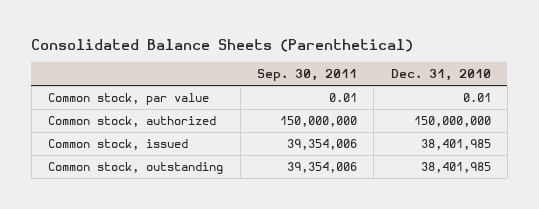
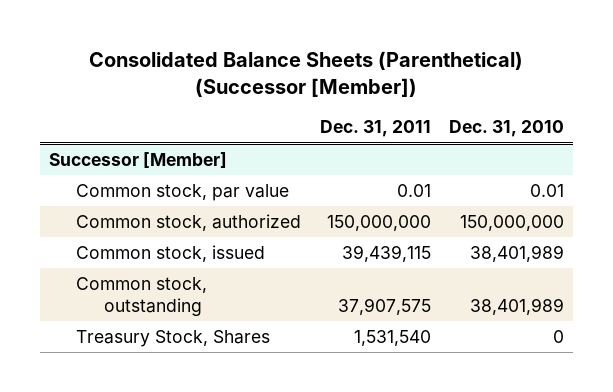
[31,38,414,52] Consolidated Balance Sheets (Parenthetical) -> [89,51,524,98] Consolidated Balance Sheets (Parenthetical) (Successor [Member])
[256,69,357,82] Sep. 30, 2011 -> none
none -> [319,120,431,138] Dec. 31, 2011
none -> [49,151,228,168] Successor [Member]
[420,139,491,151] 38,401,985 -> [469,244,564,262] 38,401,989
[420,162,491,174] 38,401,985 -> [469,298,564,316] 38,401,989
none -> [76,329,271,347] Treasury Stock, Shares

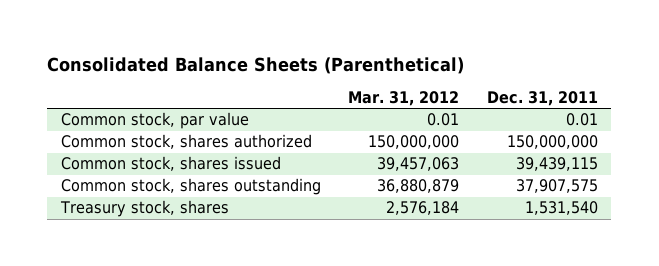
[89,51,524,98] Consolidated Balance Sheets (Parenthetical) (Successor [Member]) -> [47,57,465,75] Consolidated Balance Sheets (Parenthetical)
[448,120,564,138] Dec. 31, 2010 -> none
none -> [348,90,460,106] Mar. 31, 2012
[49,151,228,168] Successor [Member] -> none
[76,213,302,231] Common stock, authorized -> [61,134,313,150] Common stock, shares authorized
[76,244,266,262] Common stock, issued -> [61,156,282,172] Common stock, shares issued
[76,276,208,317] Common stock, outstanding -> [61,178,322,196] Common stock, shares outstanding
[76,329,271,347] Treasury Stock, Shares -> [60,200,230,218] Treasury stock, shares

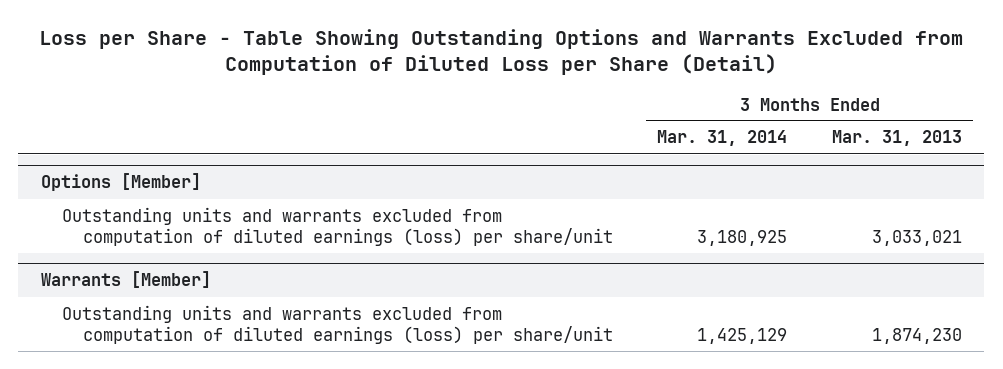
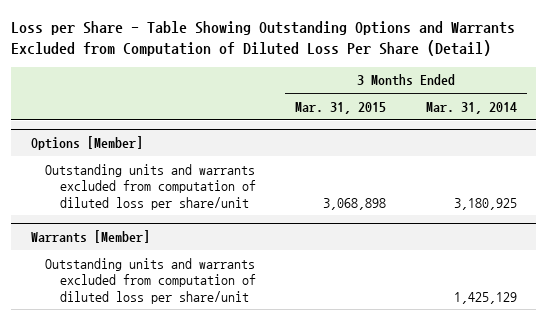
[39,28,964,76] Loss per Share - Table Showing Outstanding Options and Warrants Excluded from Computation of Diluted Loss per Share (Detail) -> [10,21,515,57] Loss per Share - Table Showing Outstanding Options and Warrants Excluded from Computation of Diluted Loss Per Share (Detail)
[832,130,963,147] Mar. 31, 2013 -> none
none -> [295,101,387,114] Mar. 31, 2015
[61,206,613,247] Outstanding units and warrants excluded from computation of diluted earnings (loss) per share/unit -> [45,163,256,210] Outstanding units and warrants excluded from computation of diluted loss per share/unit
[61,304,613,345] Outstanding units and warrants excluded from computation of diluted earnings (loss) per share/unit -> [45,257,256,304] Outstanding units and warrants excluded from computation of diluted loss per share/unit

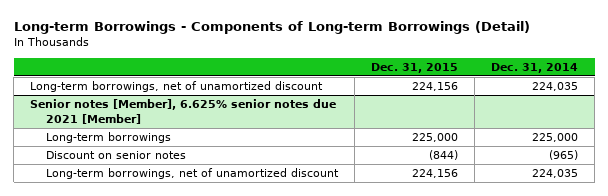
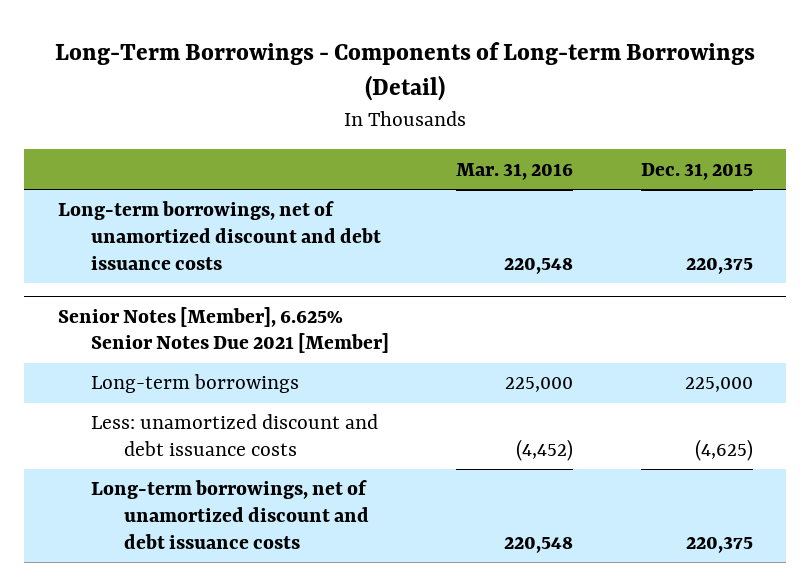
[13,21,530,35] Long-term Borrowings - Components of Long-term Borrowings (Detail) -> [55,41,756,102] Long-Term Borrowings - Components of Long-term Borrowings (Detail)
[491,62,579,73] Dec. 31, 2014 -> none
none -> [456,162,574,180] Mar. 31, 2016
[30,81,324,93] Long-term borrowings, net of unamortized discount -> [57,201,382,270] Long-term borrowings, net of unamortized discount and debt issuance costs
[412,82,459,92] 224,156 -> [685,256,753,274] 220,375
[30,99,337,124] Senior notes [Member], 6.625% senior notes due 2021 [Member] -> [57,306,390,354] Senior Notes [Member], 6.625% Senior Notes Due 2021 [Member]
[46,151,187,160] Discount on senior notes -> none
none -> [91,414,379,457] Less: unamortized discount and debt issuance costs
[46,168,340,180] Long-term borrowings, net of unamortized discount -> [91,480,370,549] Long-term borrowings, net of unamortized discount and debt issuance costs
[412,169,459,179] 224,156 -> [685,535,753,553] 220,375

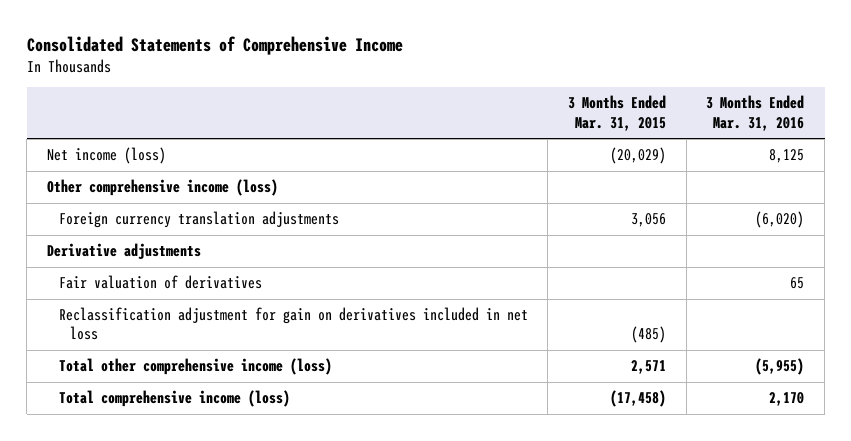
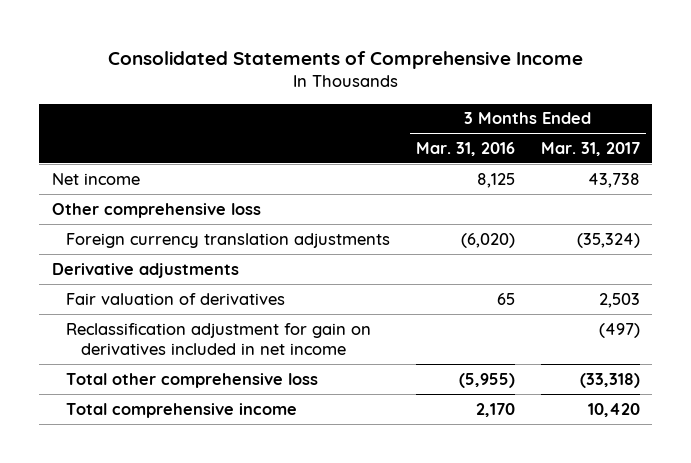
[568,95,667,131] 3 Months Ended Mar. 31, 2015 -> none
none -> [540,142,640,157] Mar. 31, 2017
[46,147,166,165] Net income (loss) -> [51,172,140,185] Net income
[46,179,278,197] Other comprehensive income (loss) -> [51,202,261,218] Other comprehensive loss
[58,307,528,341] Reclassification adjustment for gain on derivatives included in net loss -> [66,322,372,356] Reclassification adjustment for gain on derivatives included in net income
[58,358,332,376] Total other comprehensive income (loss) -> [66,372,319,388] Total other comprehensive loss
[58,390,290,408] Total comprehensive income (loss) -> [66,402,298,418] Total comprehensive income

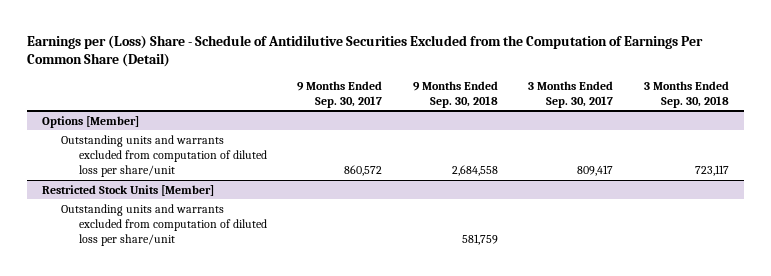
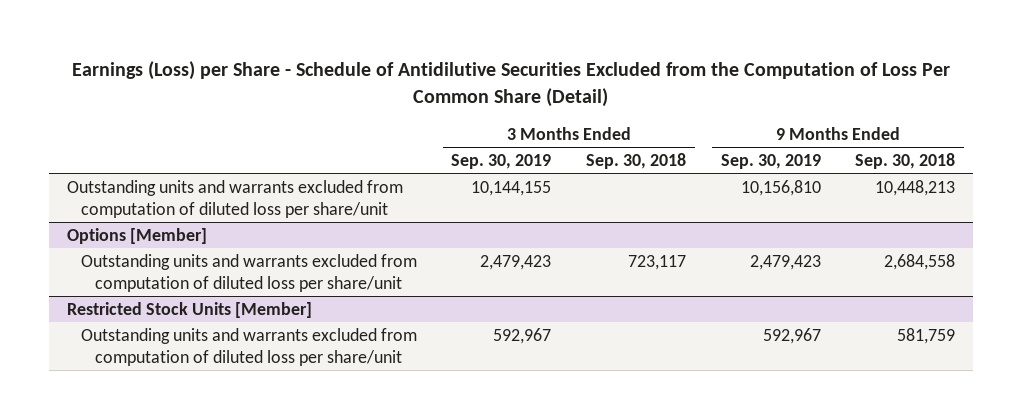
[27,34,704,68] Earnings per (Loss) Share - Schedule of Antidilutive Securities Excluded from the Computation of Earnings Per Common Share (Detail) -> [71,61,950,108] Earnings (Loss) per Share - Schedule of Antidilutive Securities Excluded from the Computation of Loss Per Common Share (Detail)
[297,80,383,108] 9 Months Ended Sep. 30, 2017 -> none
[528,80,614,108] 3 Months Ended Sep. 30, 2017 -> none
none -> [451,153,552,169] Sep. 30, 2019
none -> [720,153,821,169] Sep. 30, 2019
none -> [66,179,403,218] Outstanding units and warrants excluded from computation of diluted loss per share/unit

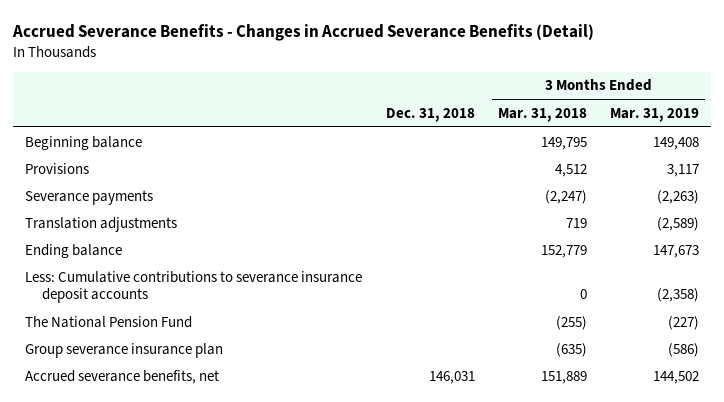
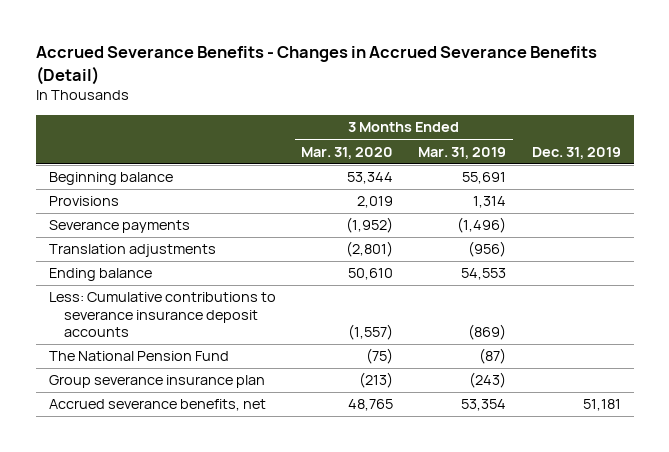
[385,107,475,122] Dec. 31, 2018 -> none
[497,107,587,122] Mar. 31, 2018 -> none
none -> [300,146,393,159] Mar. 31, 2020
none -> [531,146,621,159] Dec. 31, 2019
[653,136,700,150] 149,408 -> [462,172,507,185] 55,691
[667,163,700,177] 3,117 -> [473,196,507,209] 1,314
[657,189,700,204] (2,263) -> [457,217,507,234] (1,496)
[657,216,700,231] (2,589) -> [468,241,507,258] (956)
[653,244,700,258] 147,673 -> [461,268,507,281] 54,553
[657,288,700,303] (2,358) -> [468,324,507,341] (869)
[668,315,700,330] (227) -> [479,348,507,365] (87)
[668,342,700,357] (586) -> [469,372,507,389] (243)
[653,370,700,384] 144,502 -> [461,399,507,412] 53,354

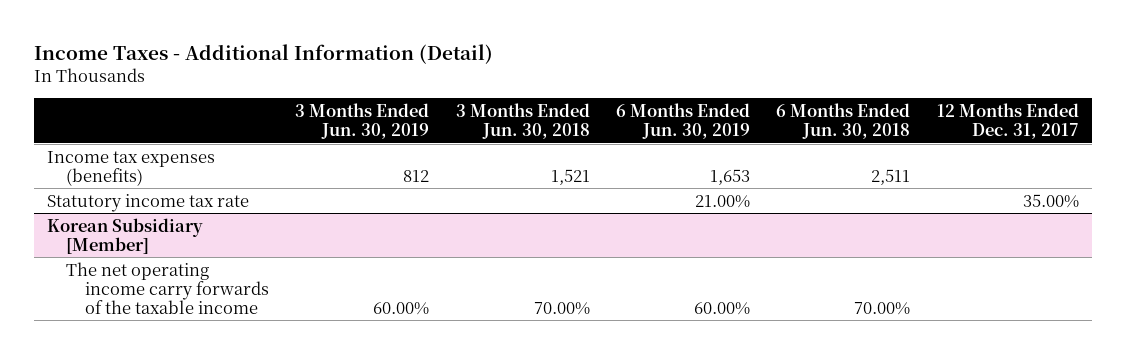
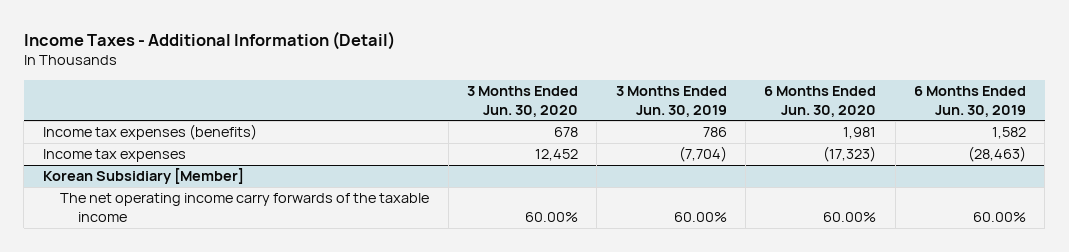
[455,102,590,139] 3 Months Ended Jun. 30, 2018 -> none
[776,102,911,139] 6 Months Ended Jun. 30, 2018 -> none
[936,102,1079,139] 12 Months Ended Dec. 31, 2017 -> none
none -> [467,86,579,117] 3 Months Ended Jun. 30, 2020
none -> [764,86,877,117] 6 Months Ended Jun. 30, 2020
[47,193,250,212] Statutory income tax rate -> none
[403,169,430,182] 812 -> [702,127,727,138] 786
[710,168,751,185] 1,653 -> [991,127,1026,140] 1,582
none -> [42,149,186,163] Income tax expenses

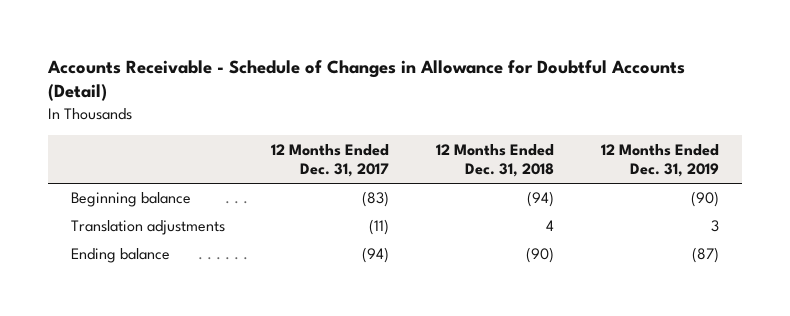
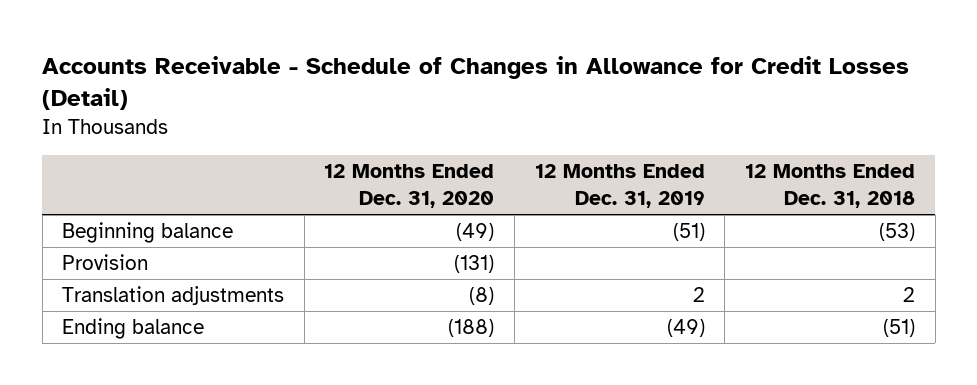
[46,59,685,102] Accounts Receivable - Schedule of Changes in Allowance for Doubtful Accounts (Detail) -> [42,56,910,111] Accounts Receivable - Schedule of Changes in Allowance for Credit Losses (Detail)
[271,143,390,178] 12 Months Ended Dec. 31, 2017 -> none
none -> [324,164,495,209] 12 Months Ended Dec. 31, 2020
[527,191,555,208] (94) -> [878,223,915,242] (53)
[690,191,719,208] (90) -> [672,223,705,242] (51)
none -> [62,254,149,271] Provision
[546,220,555,232] 4 -> [902,287,915,303] 2
[710,220,719,233] 3 -> [692,287,705,303] 2
[526,247,555,264] (90) -> [882,319,915,338] (51)
[691,247,719,264] (87) -> [666,319,705,338] (49)

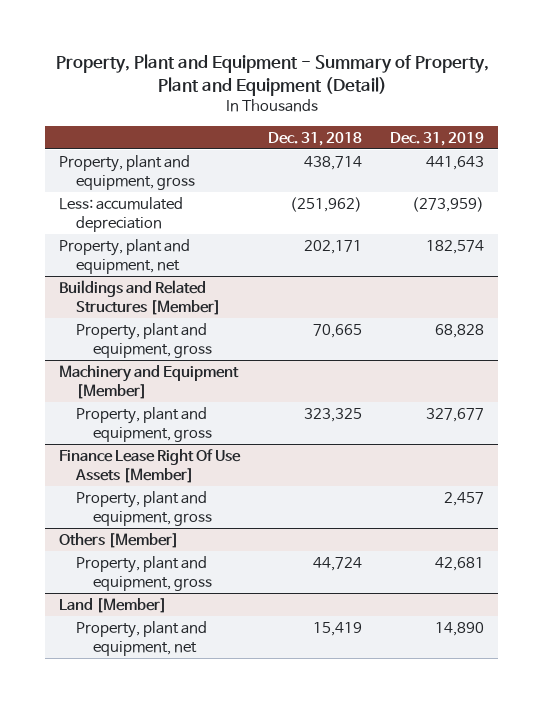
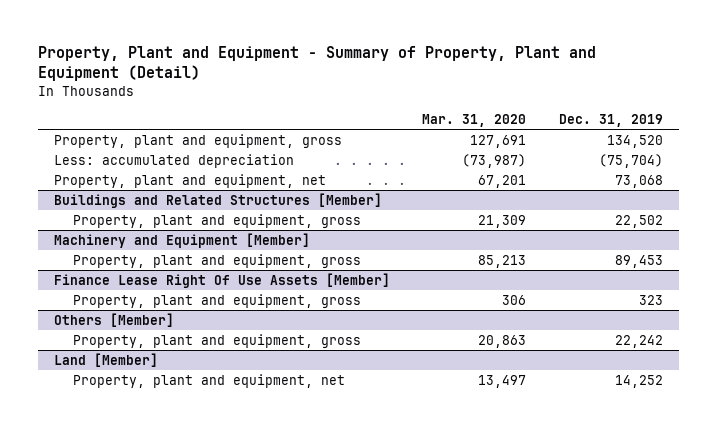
[268,131,363,146] Dec. 31, 2018 -> none
none -> [422,113,527,127] Mar. 31, 2020
[426,155,485,170] 441,643 -> [606,134,663,148] 134,520
[412,196,485,212] (273,959) -> [598,153,663,168] (75,704)
[426,239,485,254] 182,574 -> [614,174,663,188] 73,068
[435,323,485,338] 68,828 -> [614,214,663,228] 22,502
[426,407,485,422] 327,677 -> [614,254,663,268] 89,453
[444,491,485,506] 2,457 -> [638,294,663,305] 323
[435,556,485,571] 42,681 -> [614,334,663,348] 22,242
[435,621,485,636] 14,890 -> [614,374,663,388] 14,252

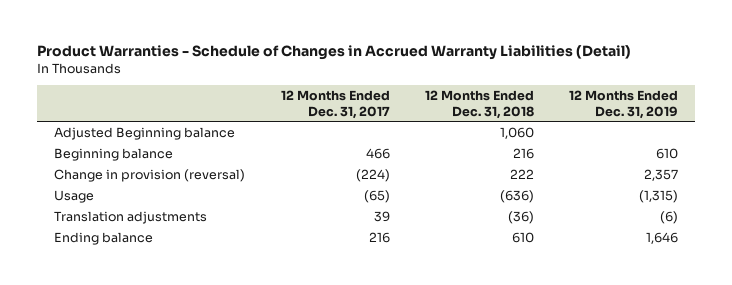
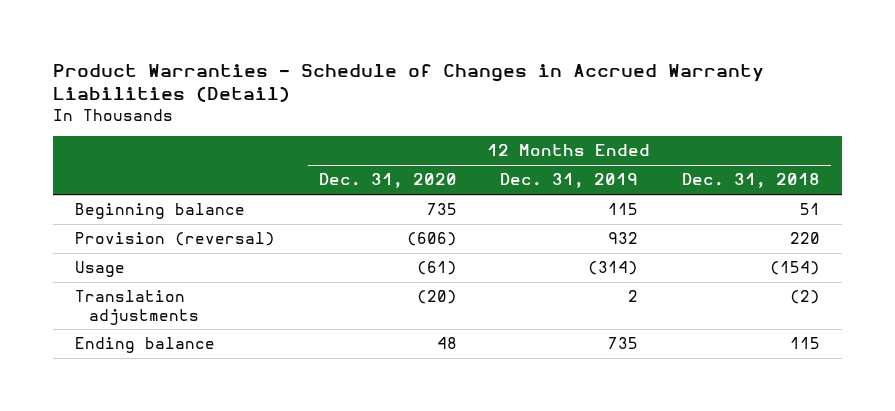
[280,89,390,119] 12 Months Ended Dec. 31, 2017 -> none
none -> [318,173,457,189] Dec. 31, 2020
[54,126,236,140] Adjusted Beginning balance -> none
[512,147,534,159] 216 -> [800,203,821,216] 51
[655,147,678,159] 610 -> [608,203,639,216] 115
[54,168,246,182] Change in provision (reversal) -> [74,232,275,247] Provision (reversal)
[509,168,534,179] 222 -> [790,232,821,245] 220
[643,168,678,181] 2,357 -> [608,232,639,245] 932
[499,189,534,203] (636) -> [770,261,821,276] (154)
[638,189,678,203] (1,315) -> [588,261,639,276] (314)
[507,210,534,224] (36) -> [790,290,821,305] (2)
[659,210,678,224] (6) -> [628,290,639,303] 2
[511,231,534,243] 610 -> [790,337,821,350] 115
[645,231,678,244] 1,646 -> [608,337,639,350] 735

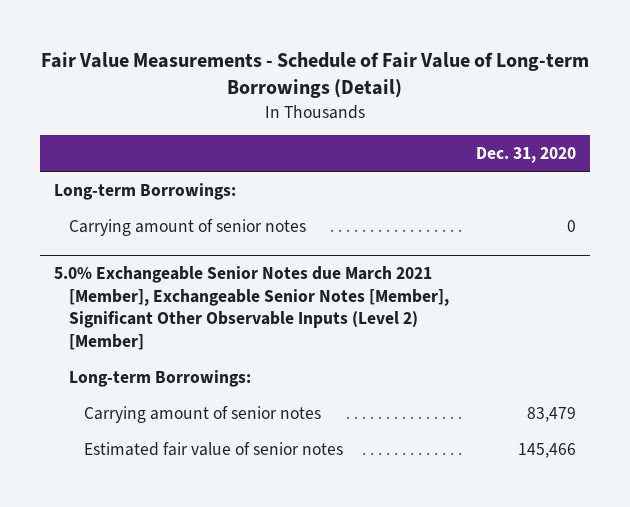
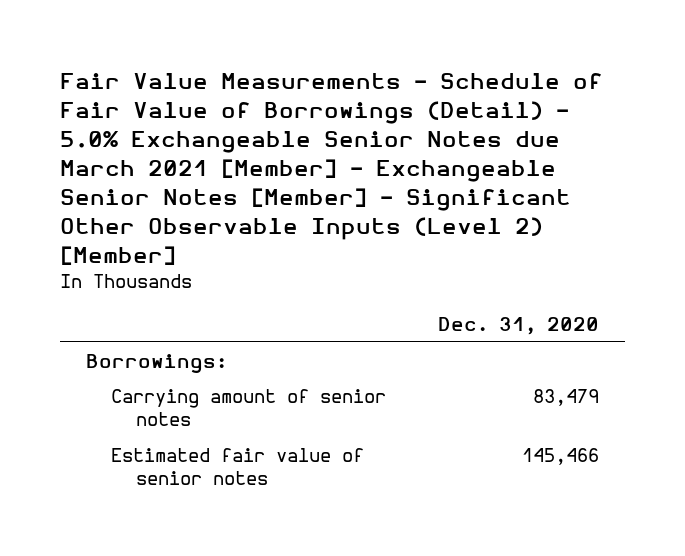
[40,52,589,99] Fair Value Measurements - Schedule of Fair Value of Long-term Borrowings (Detail) -> [60,73,604,265] Fair Value Measurements - Schedule of Fair Value of Borrowings (Detail) - 5.0% Exchangeable Senior Notes due March 2021 [Member] - Exchangeable Senior Notes [Member] - Significant Other Observable Inputs (Level 2) [Member]
[68,218,306,236] Carrying amount of senior notes -> none
[53,266,449,350] 5.0% Exchangeable Senior Notes due March 2021 [Member], Exchangeable Senior Notes [Member], Significant Other Observable Inputs (Level 2) [Member] -> none
[68,369,251,387] Long-term Borrowings: -> none
[53,182,236,200] Long-term Borrowings: -> [86,353,228,373] Borrowings:

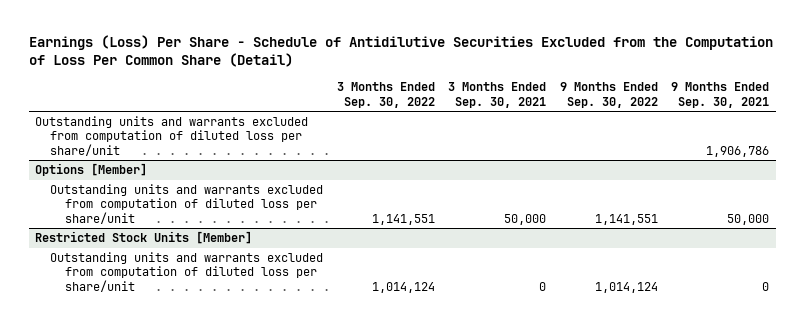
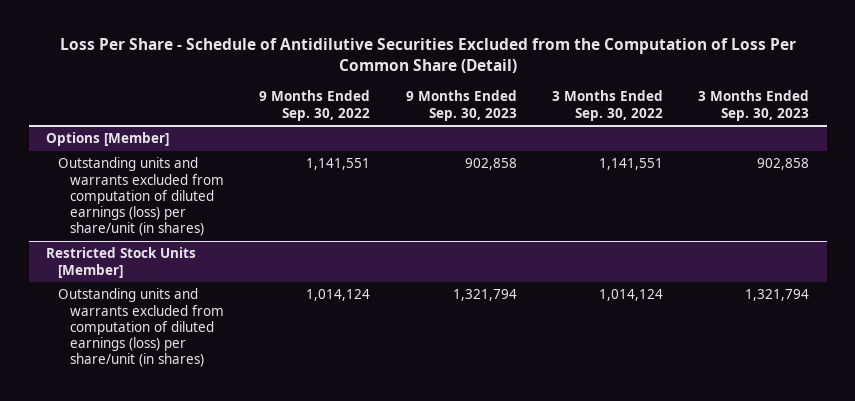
[28,35,773,68] Earnings (Loss) Per Share - Schedule of Antidilutive Securities Excluded from the Computation of Loss Per Common Share (Detail) -> [59,37,796,73] Loss Per Share - Schedule of Antidilutive Securities Excluded from the Computation of Loss Per Common Share (Detail)
[448,82,547,108] 3 Months Ended Sep. 30, 2021 -> none
[670,82,769,108] 9 Months Ended Sep. 30, 2021 -> none
none -> [405,90,517,121] 9 Months Ended Sep. 30, 2023
none -> [698,90,810,121] 3 Months Ended Sep. 30, 2023
[35,116,309,156] Outstanding units and warrants excluded from computation of diluted loss per share/unit -> none
[50,184,324,224] Outstanding units and warrants excluded from computation of diluted loss per share/unit -> [58,157,225,237] Outstanding units and warrants excluded from computation of diluted earnings (loss) per share/unit (in shares)
[50,252,324,292] Outstanding units and warrants excluded from computation of diluted loss per share/unit -> [58,288,225,368] Outstanding units and warrants excluded from computation of diluted earnings (loss) per share/unit (in shares)

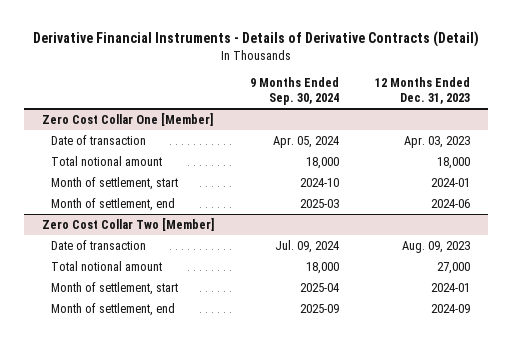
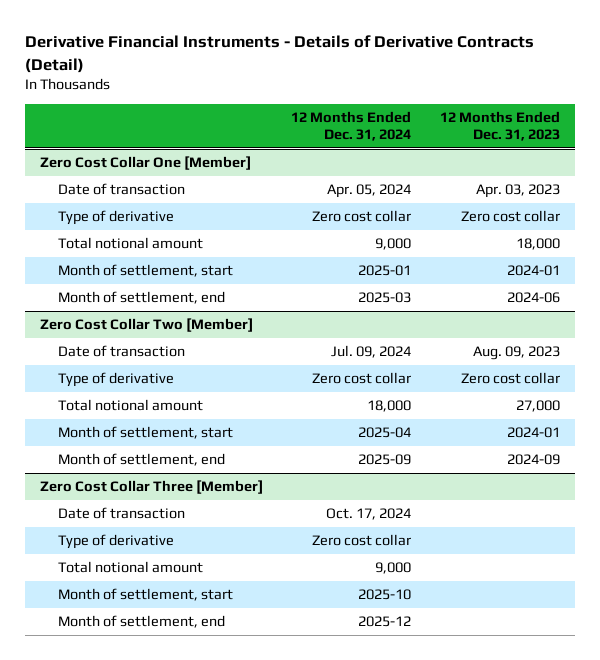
[250,76,340,105] 9 Months Ended Sep. 30, 2024 -> none
none -> [291,110,412,141] 12 Months Ended Dec. 31, 2024
none -> [58,210,175,226] Type of derivative
none -> [58,372,175,388] Type of derivative
none -> [39,480,263,495] Zero Cost Collar Three [Member]
none -> [58,507,186,520] Date of transaction
none -> [58,534,175,550] Type of derivative
none -> [58,561,204,574] Total notional amount
none -> [58,588,234,602] Month of settlement, start
none -> [58,615,226,629] Month of settlement, end

